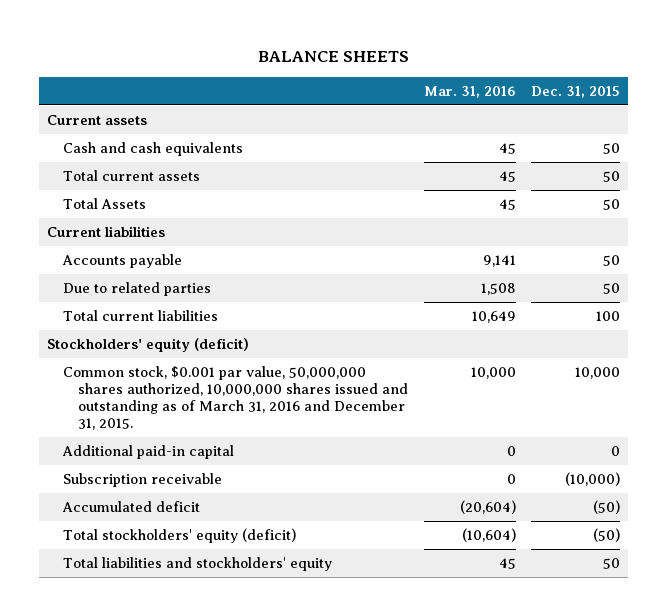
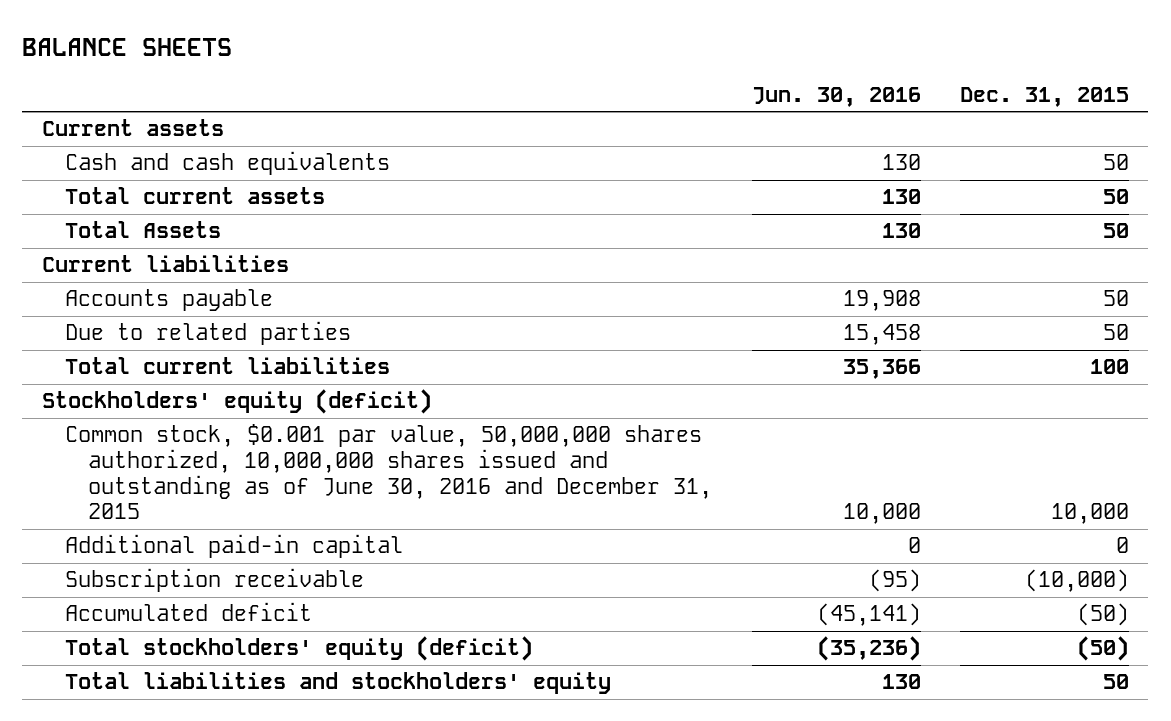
[423,85,516,98] Mar. 31, 2016 -> none
none -> [751,86,921,107] Jun. 30, 2016
[62,366,409,430] Common stock, $0.001 par value, 50,000,000 shares authorized, 10,000,000 shares issued and outstanding as of March 31, 2016 and December 31, 2015. -> [65,424,713,520] Common stock, $0.001 par value, 50,000,000 shares authorized, 10,000,000 shares issued and outstanding as of June 30, 2016 and December 31, 2015

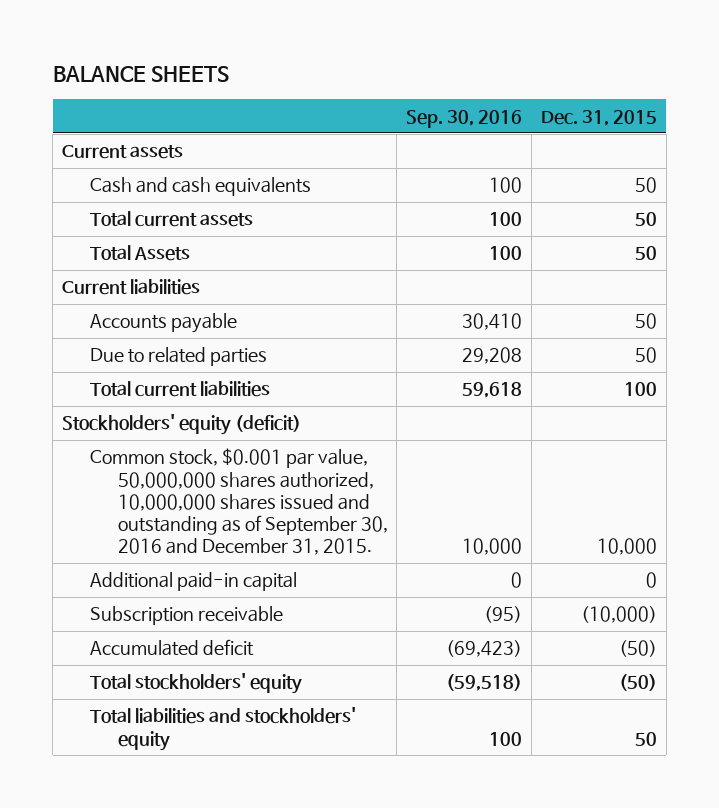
[751,86,921,107] Jun. 30, 2016 -> none
none -> [406,109,523,128] Sep. 30, 2016
[65,424,713,520] Common stock, $0.001 par value, 50,000,000 shares authorized, 10,000,000 shares issued and outstanding as of June 30, 2016 and December 31, 2015 -> [89,448,388,556] Common stock, $0.001 par value, 50,000,000 shares authorized, 10,000,000 shares issued and outstanding as of September 30, 2016 and December 31, 2015.
[65,636,534,662] Total stockholders' equity (deficit) -> [89,673,302,695] Total stockholders' equity

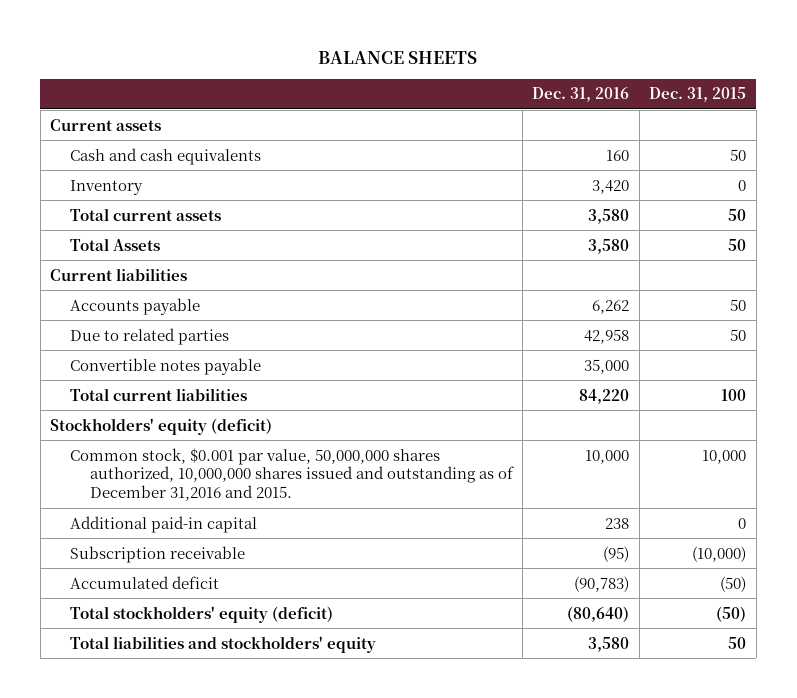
[406,109,523,128] Sep. 30, 2016 -> none
none -> [532,87,630,103] Dec. 31, 2016
none -> [69,179,143,195] Inventory
none -> [69,357,261,375] Convertible notes payable
[89,448,388,556] Common stock, $0.001 par value, 50,000,000 shares authorized, 10,000,000 shares issued and outstanding as of September 30, 2016 and December 31, 2015. -> [69,447,514,502] Common stock, $0.001 par value, 50,000,000 shares authorized, 10,000,000 shares issued and outstanding as of December 31,2016 and 2015.
[89,673,302,695] Total stockholders' equity -> [69,605,333,623] Total stockholders' equity (deficit)

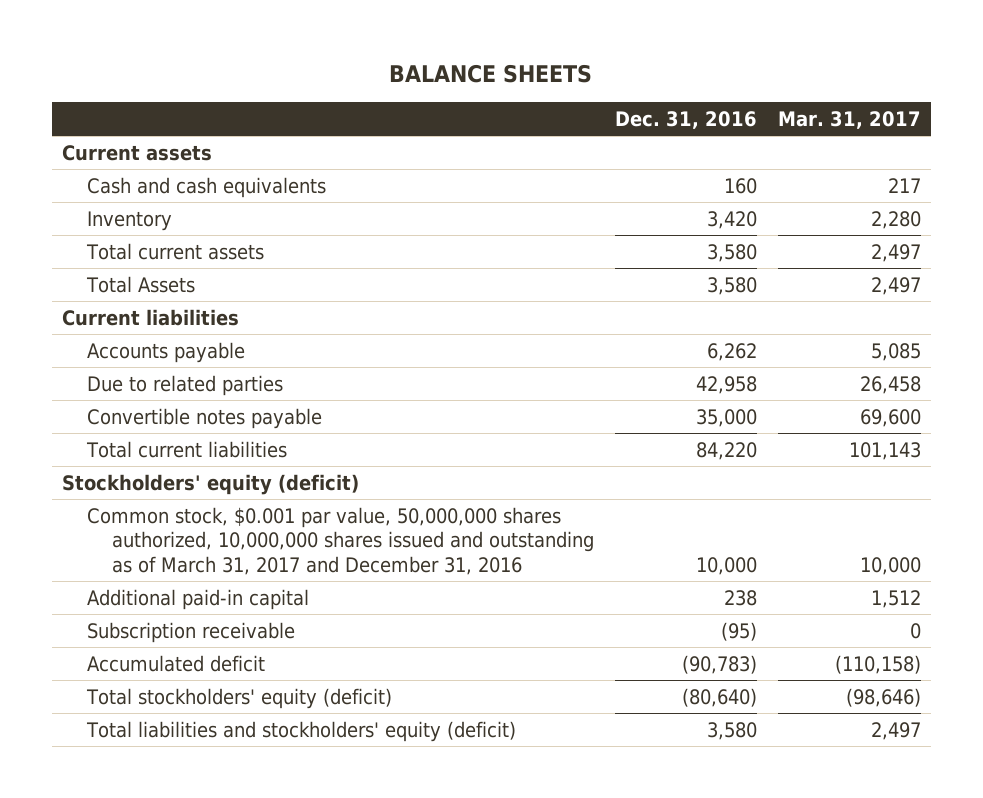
[649,87,747,103] Dec. 31, 2015 -> none
none -> [777,111,921,130] Mar. 31, 2017
[69,447,514,502] Common stock, $0.001 par value, 50,000,000 shares authorized, 10,000,000 shares issued and outstanding as of December 31,2016 and 2015. -> [86,506,595,575] Common stock, $0.001 par value, 50,000,000 shares authorized, 10,000,000 shares issued and outstanding as of March 31, 2017 and December 31, 2016
[69,635,376,653] Total liabilities and stockholders' equity -> [85,720,516,742] Total liabilities and stockholders' equity (deficit)

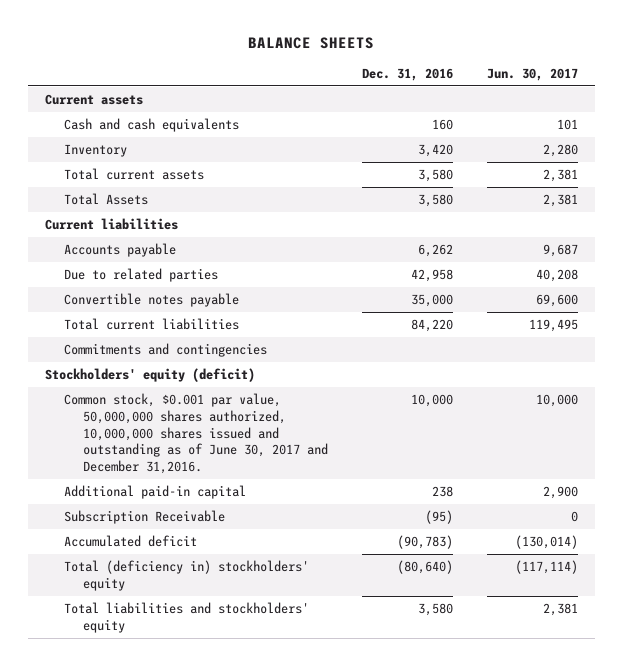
[777,111,921,130] Mar. 31, 2017 -> none
none -> [487,67,579,81] Jun. 30, 2017
none -> [63,342,267,357] Commitments and contingencies
[86,506,595,575] Common stock, $0.001 par value, 50,000,000 shares authorized, 10,000,000 shares issued and outstanding as of March 31, 2017 and December 31, 2016 -> [63,392,329,475] Common stock, $0.001 par value, 50,000,000 shares authorized, 10,000,000 shares issued and outstanding as of June 30, 2017 and December 31,2016.
[86,621,295,643] Subscription receivable -> [63,509,225,524] Subscription Receivable
[85,687,392,709] Total stockholders' equity (deficit) -> [63,559,309,591] Total (deficiency in) stockholders' equity
[85,720,516,742] Total liabilities and stockholders' equity (deficit) -> [63,601,309,633] Total liabilities and stockholders' equity

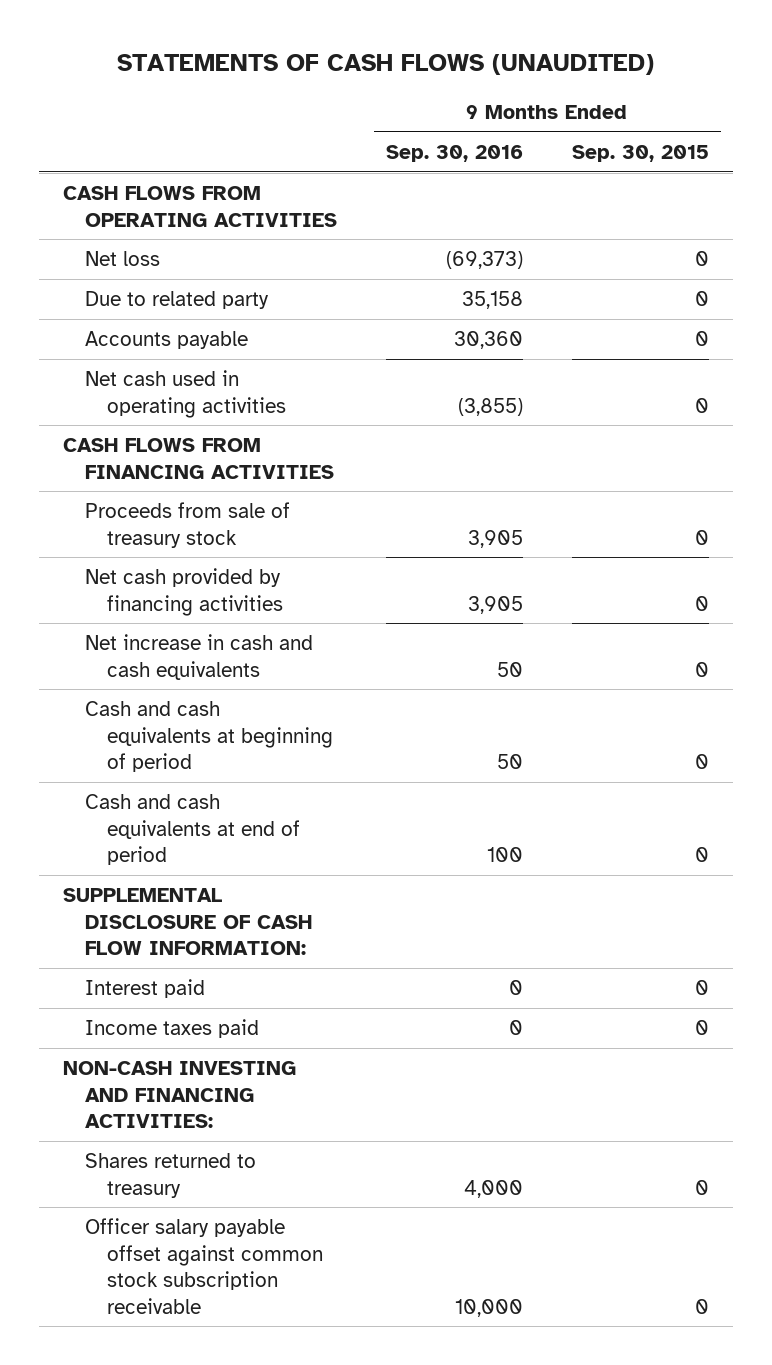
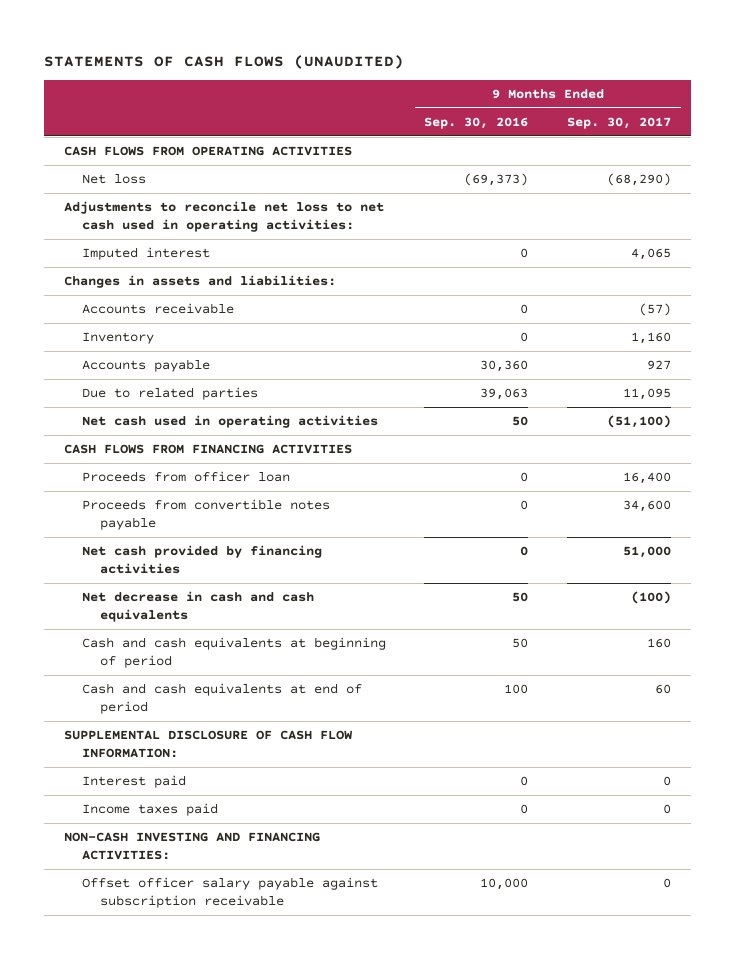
[571,144,709,162] Sep. 30, 2015 -> none
none -> [567,116,672,129] Sep. 30, 2017
[84,290,269,309] Due to related party -> none
none -> [63,201,384,233] Adjustments to reconcile net loss to net cash used in operating activities:
none -> [81,247,210,261] Imputed interest
none -> [63,275,336,289] Changes in assets and liabilities:
none -> [81,303,234,315] Accounts receivable
none -> [81,332,154,345] Inventory
none -> [81,387,258,401] Due to related parties
[457,397,523,416] (3,855) -> [512,416,529,427] 50
none -> [81,471,290,483] Proceeds from officer loan
[84,501,290,548] Proceeds from sale of treasury stock -> [81,499,330,531] Proceeds from convertible notes payable
[467,529,523,548] 3,905 -> [520,500,529,511] 0
[467,595,523,614] 3,905 -> [520,546,529,557] 0
[84,633,313,680] Net increase in cash and cash equivalents -> [81,591,314,623] Net decrease in cash and cash equivalents
[84,1152,256,1198] Shares returned to treasury -> none
[84,1217,323,1314] Officer salary payable offset against common stock subscription receivable -> [81,877,378,909] Offset officer salary payable against subscription receivable

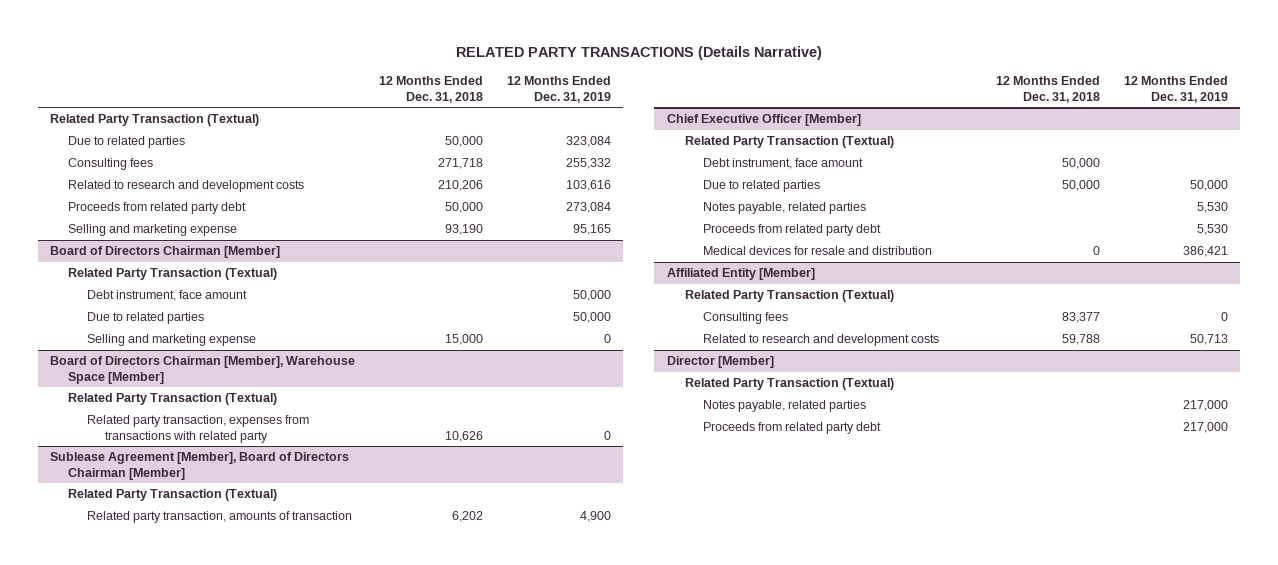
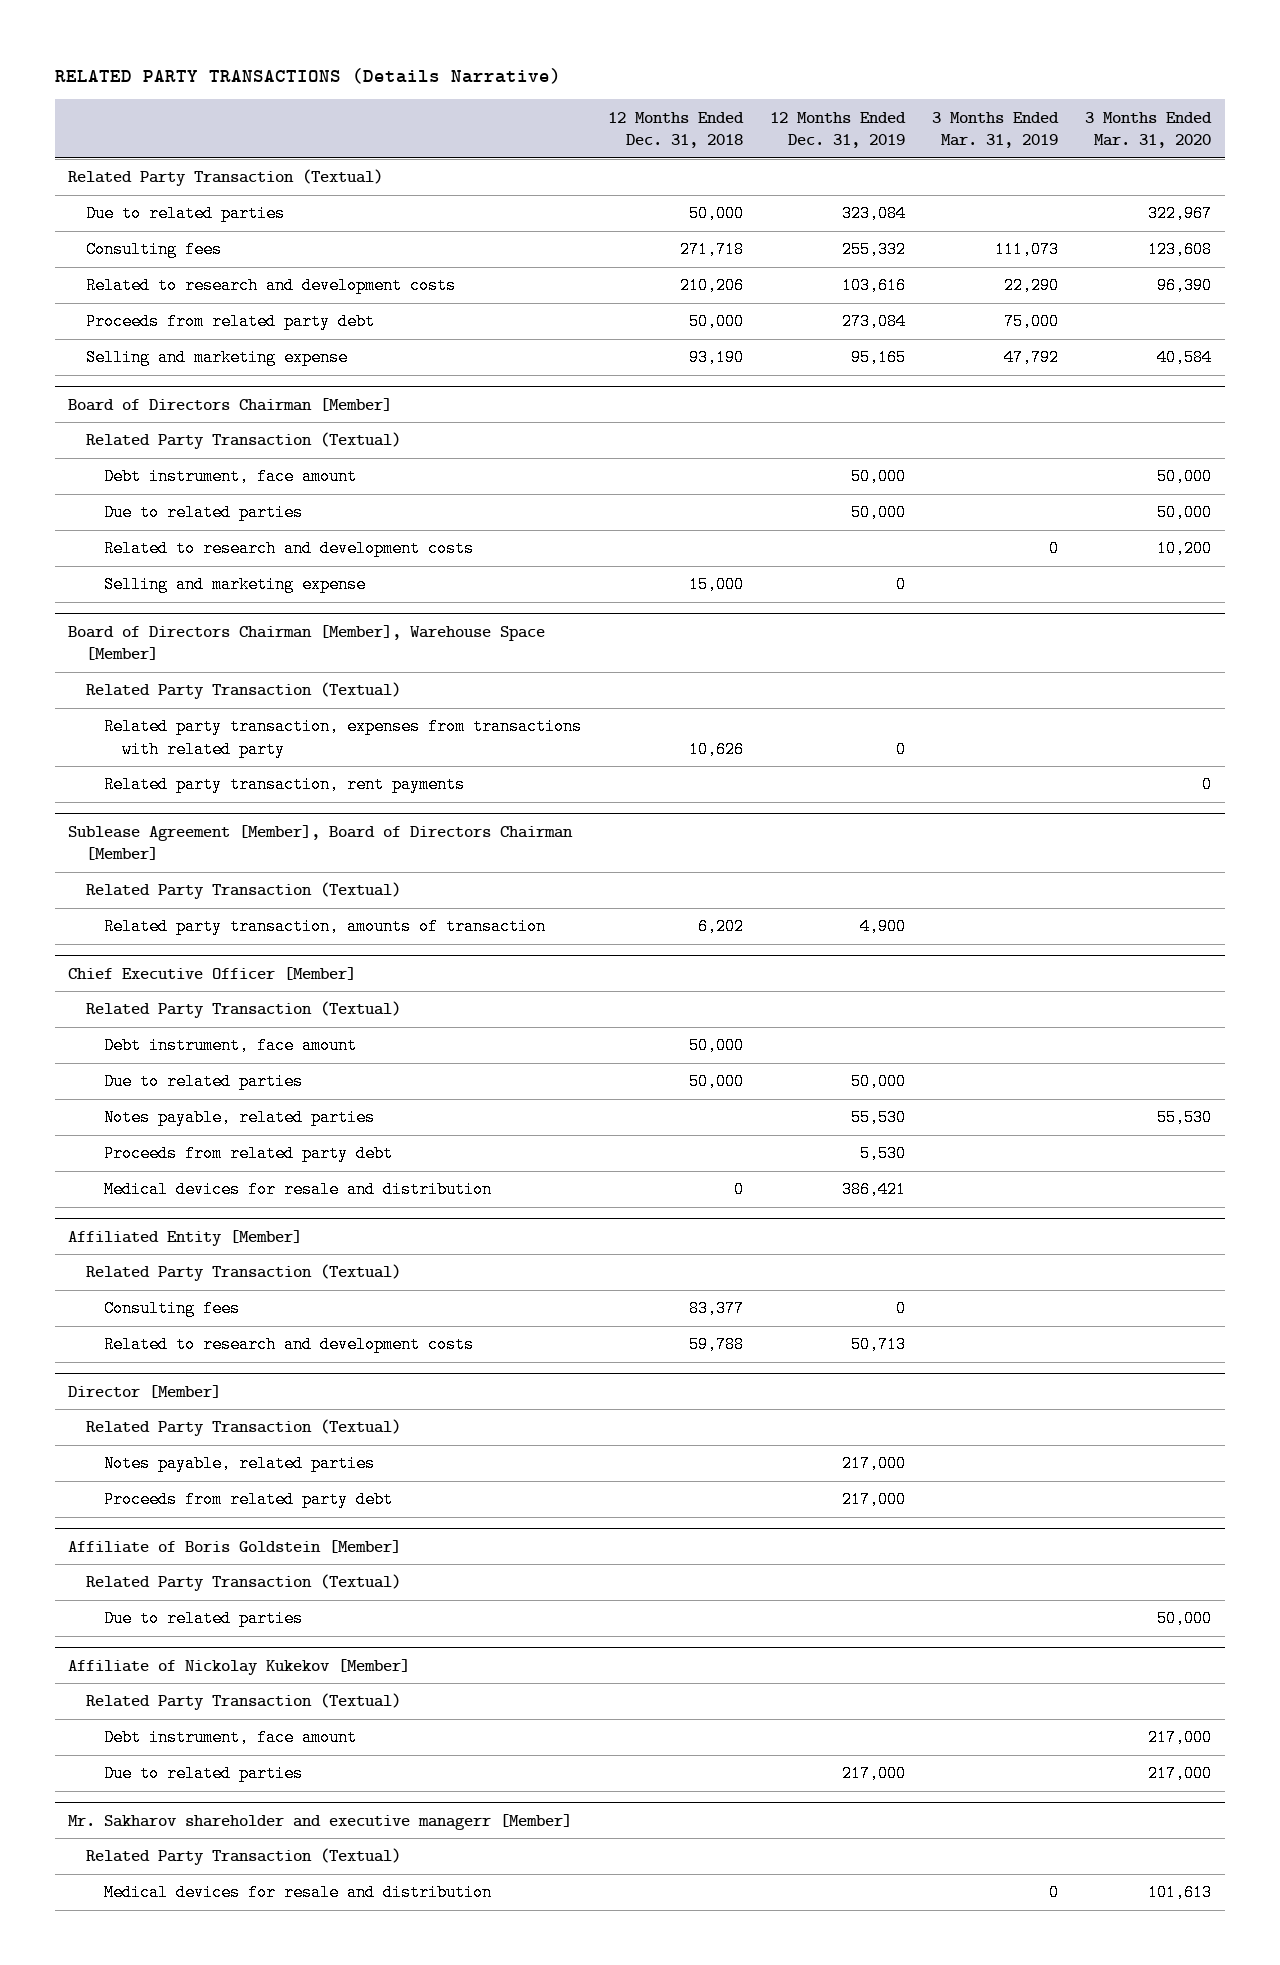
none -> [932,111,1060,149] 3 Months Ended Mar. 31, 2019
none -> [1085,111,1213,149] 3 Months Ended Mar. 31, 2020
none -> [103,540,474,558] Related to research and development costs
none -> [103,776,465,794] Related party transaction, rent payments
[1196,202,1228,214] 5,530 -> [851,1109,907,1127] 55,530
none -> [68,1539,402,1553] Affiliate of Boris Goldstein [Member]
none -> [86,1574,402,1592] Related Party Transaction (Textual)
none -> [103,1610,303,1628] Due to related parties
none -> [68,1658,411,1675] Affiliate of Nickolay Kukekov [Member]
none -> [86,1693,402,1711] Related Party Transaction (Textual)
none -> [103,1729,357,1747] Debt instrument, face amount
none -> [103,1765,303,1783] Due to related parties
none -> [68,1813,573,1830] Mr. Sakharov shareholder and executive managerr [Member]
none -> [86,1848,402,1866] Related Party Transaction (Textual)
none -> [103,1884,492,1902] Medical devices for resale and distribution

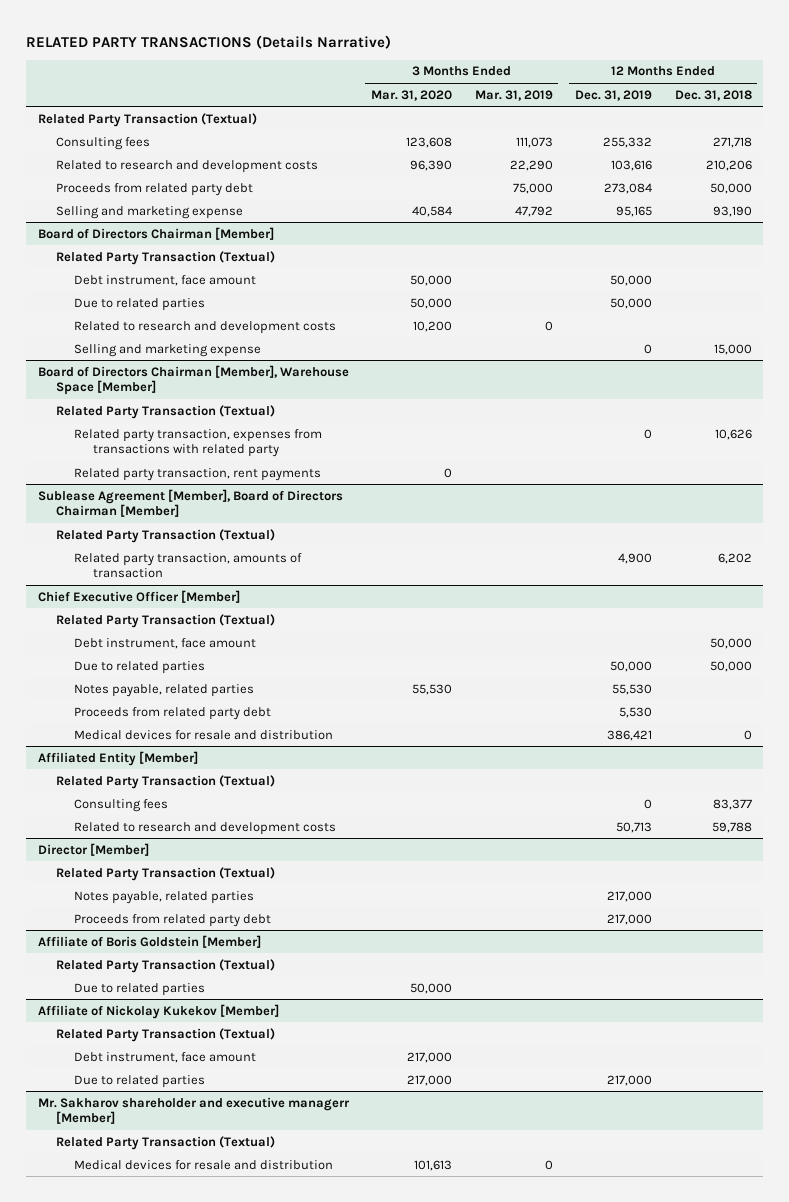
[86,205,286,223] Due to related parties -> none

